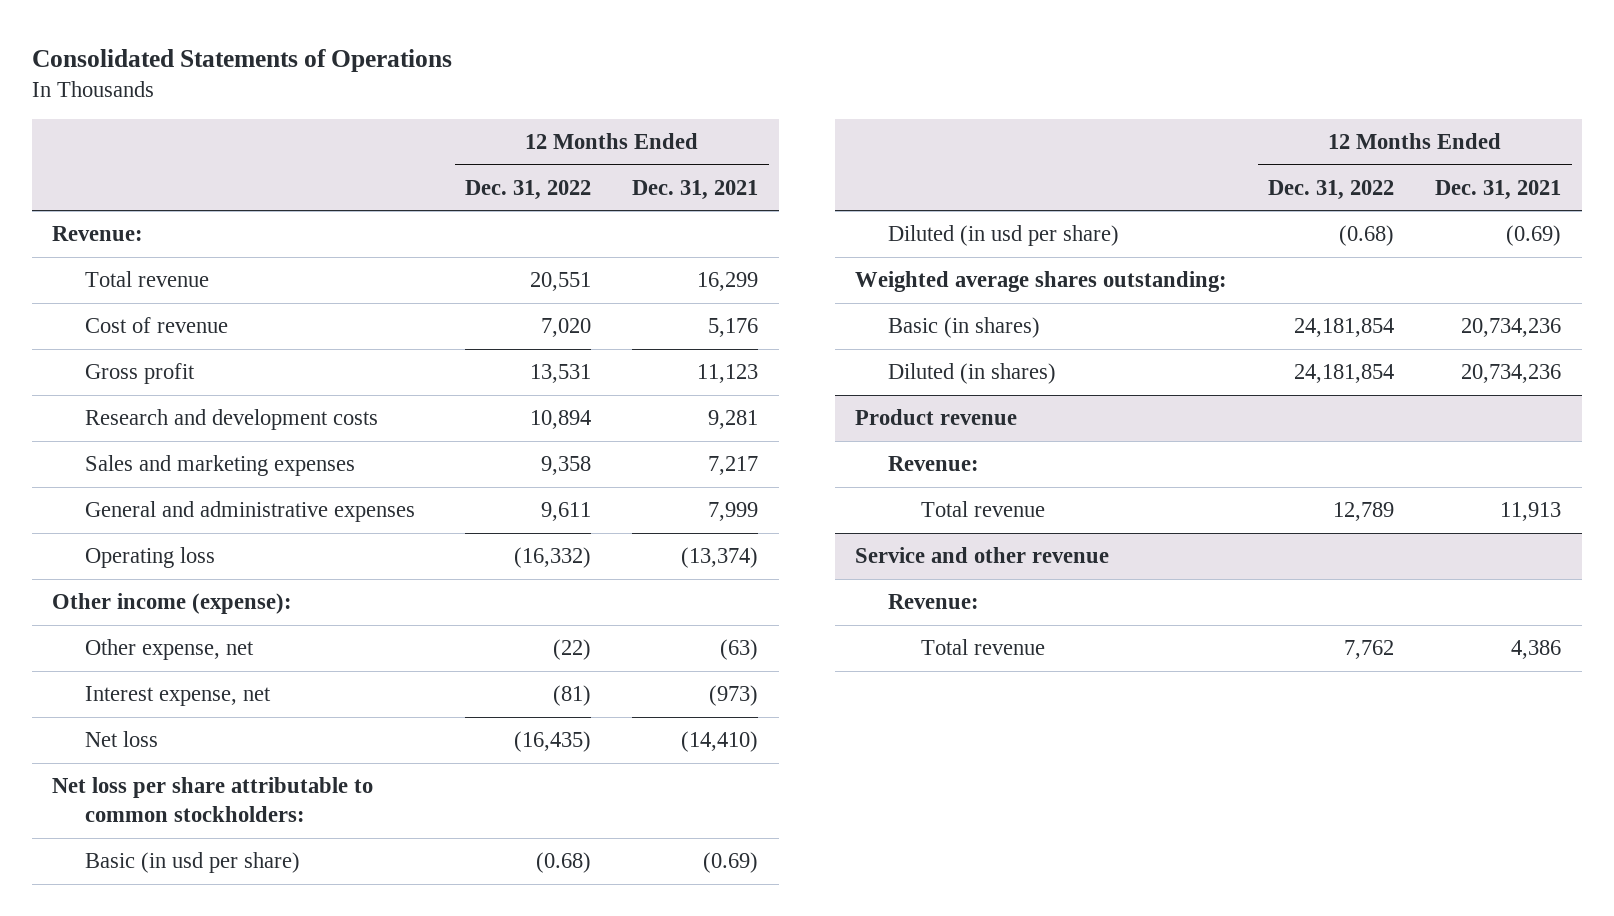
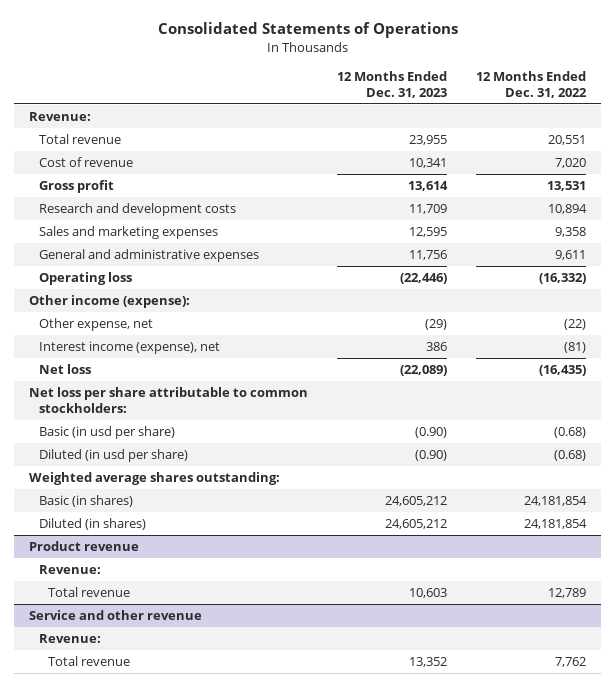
[632,179,759,200] Dec. 31, 2021 -> none
none -> [337,70,448,98] 12 Months Ended Dec. 31, 2023
[85,686,272,707] Interest expense, net -> [38,341,220,355] Interest income (expense), net

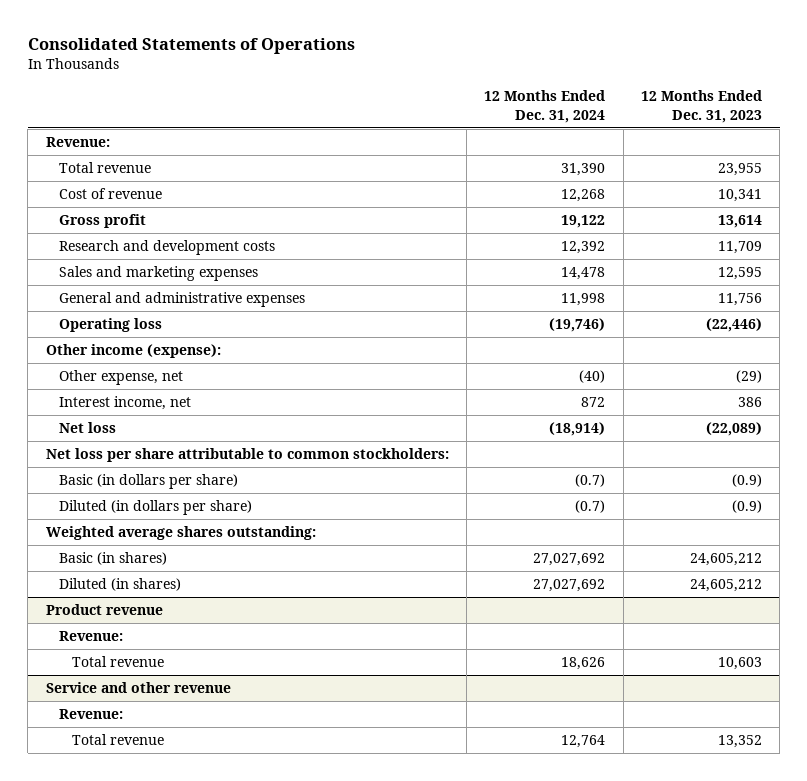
[476,70,588,98] 12 Months Ended Dec. 31, 2022 -> none
none -> [484,90,606,123] 12 Months Ended Dec. 31, 2024
[38,341,220,355] Interest income (expense), net -> [59,396,192,411] Interest income, net
[38,426,175,440] Basic (in usd per share) -> [59,474,239,490] Basic (in dollars per share)
[415,427,448,439] (0.90) -> [731,474,762,488] (0.9)
[38,449,188,463] Diluted (in usd per share) -> [59,500,253,516] Diluted (in dollars per share)
[415,450,448,462] (0.90) -> [731,500,762,514] (0.9)

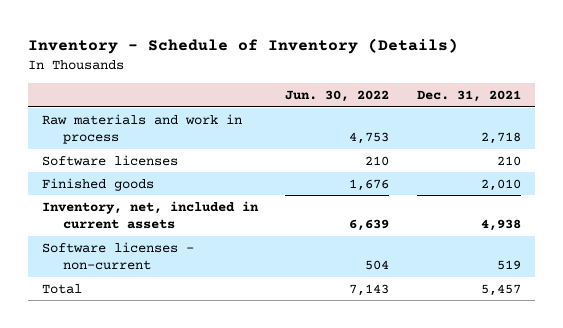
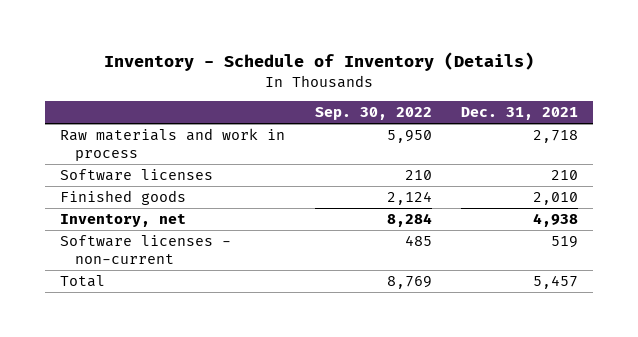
[285,90,390,103] Jun. 30, 2022 -> none
none -> [314,106,432,120] Sep. 30, 2022
[41,200,259,229] Inventory, net, included in current assets -> [59,214,186,228] Inventory, net

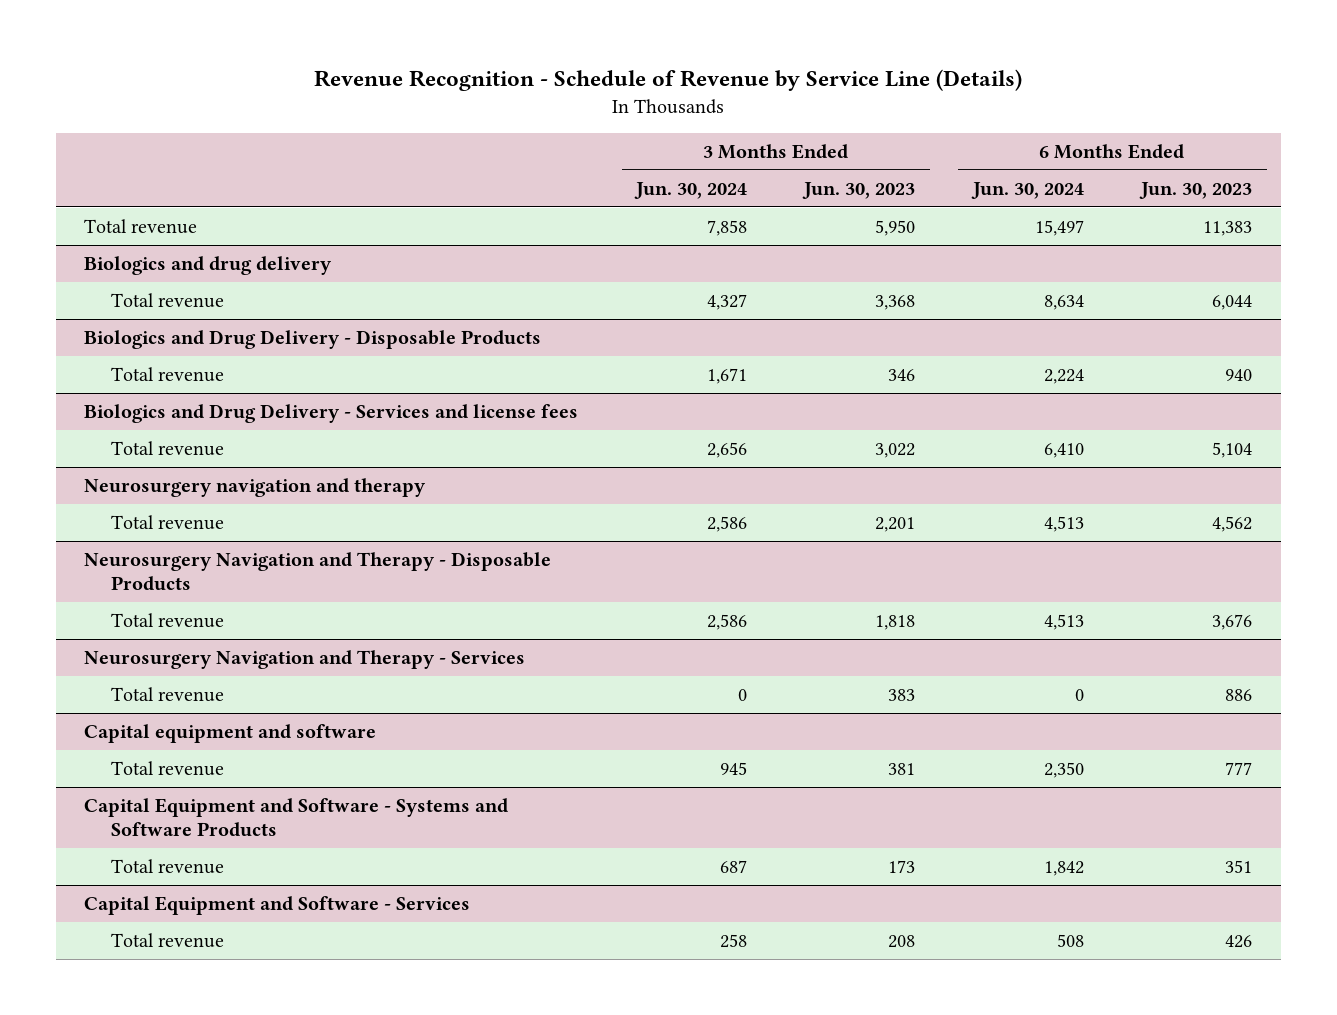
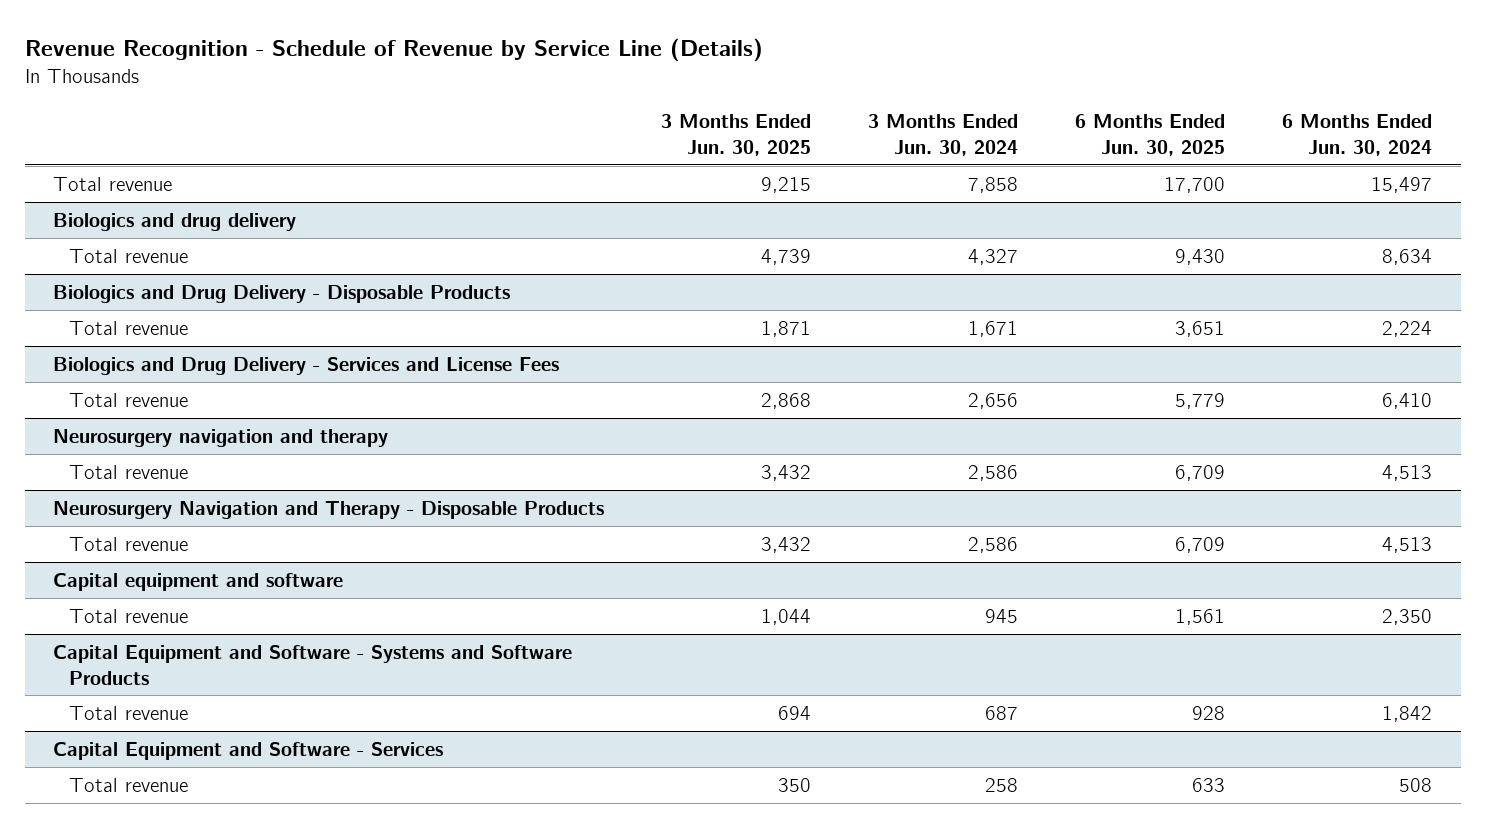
[802,181,916,199] Jun. 30, 2023 -> none
[1139,181,1253,199] Jun. 30, 2023 -> none
none -> [661,114,812,157] 3 Months Ended Jun. 30, 2025
none -> [1075,114,1226,157] 6 Months Ended Jun. 30, 2025
[84,403,579,423] Biologics and Drug Delivery - Services and license fees -> [53,356,560,375] Biologics and Drug Delivery - Services and License Fees
[84,649,526,669] Neurosurgery Navigation and Therapy - Services -> none
[111,686,225,702] Total revenue -> none

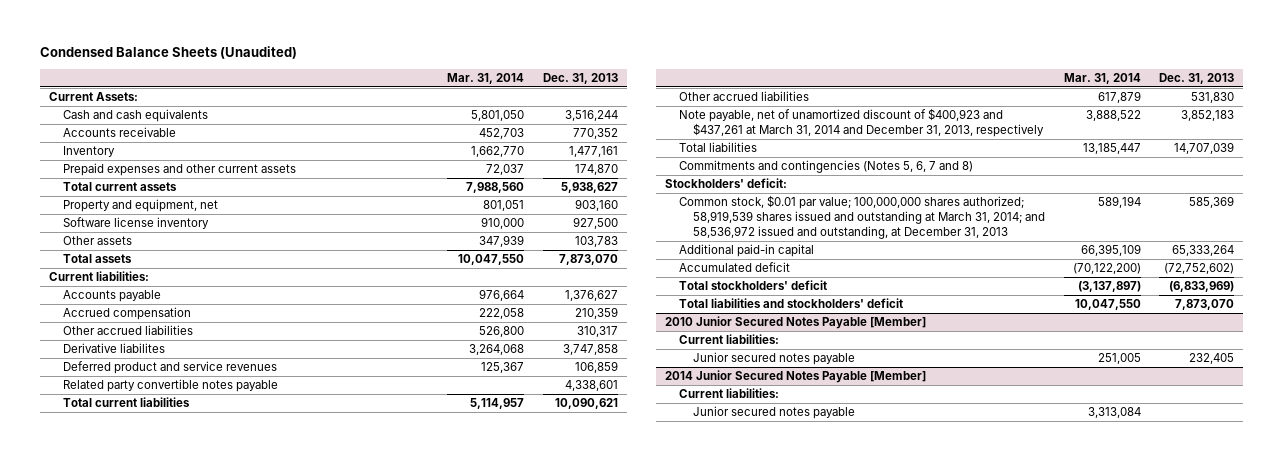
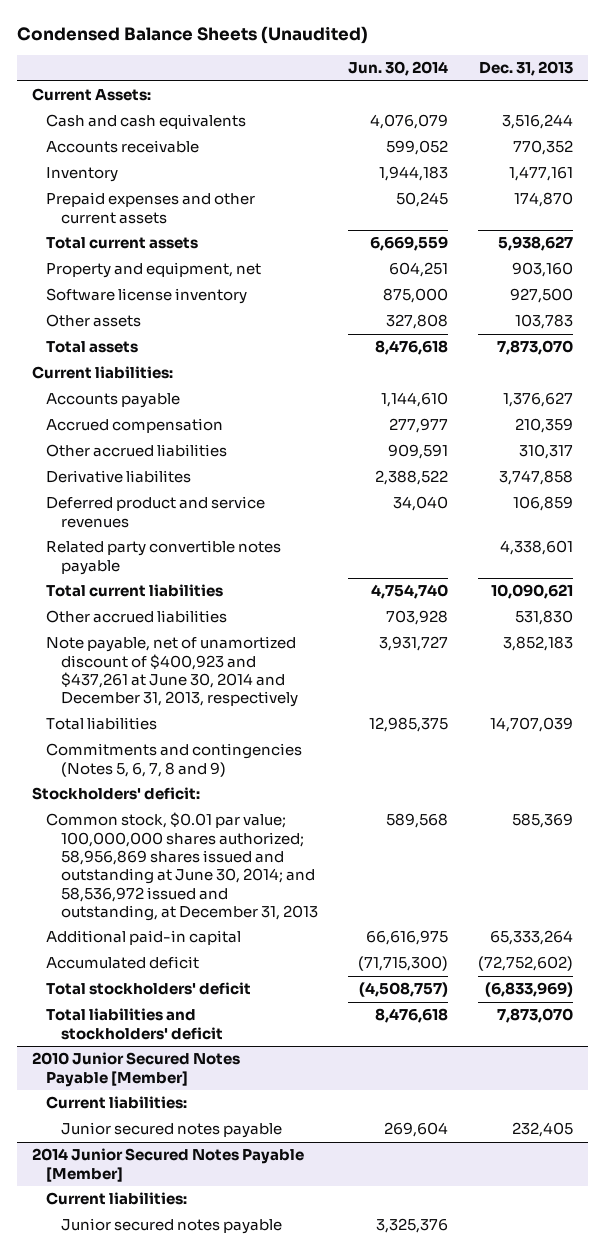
[447,73,525,85] Mar. 31, 2014 -> none
none -> [347,61,448,77] Jun. 30, 2014
[679,108,1045,137] Note payable, net of unamortized discount of $400,923 and $437,261 at March 31, 2014 and December 31, 2013, respectively -> [46,636,298,708] Note payable, net of unamortized discount of $400,923 and $437,261 at June 30, 2014 and December 31, 2013, respectively
[679,160,974,174] Commitments and contingencies (Notes 5, 6, 7 and 8) -> [46,743,303,777] Commitments and contingencies (Notes 5, 6, 7, 8 and 9)
[679,195,1046,239] Common stock, $0.01 par value; 100,000,000 shares authorized; 58,919,539 shares issued and outstanding at March 31, 2014; and 58,536,972 issued and outstanding, at December 31, 2013 -> [46,812,318,921] Common stock, $0.01 par value; 100,000,000 shares authorized; 58,956,869 shares issued and outstanding at June 30, 2014; and 58,536,972 issued and outstanding, at December 31, 2013

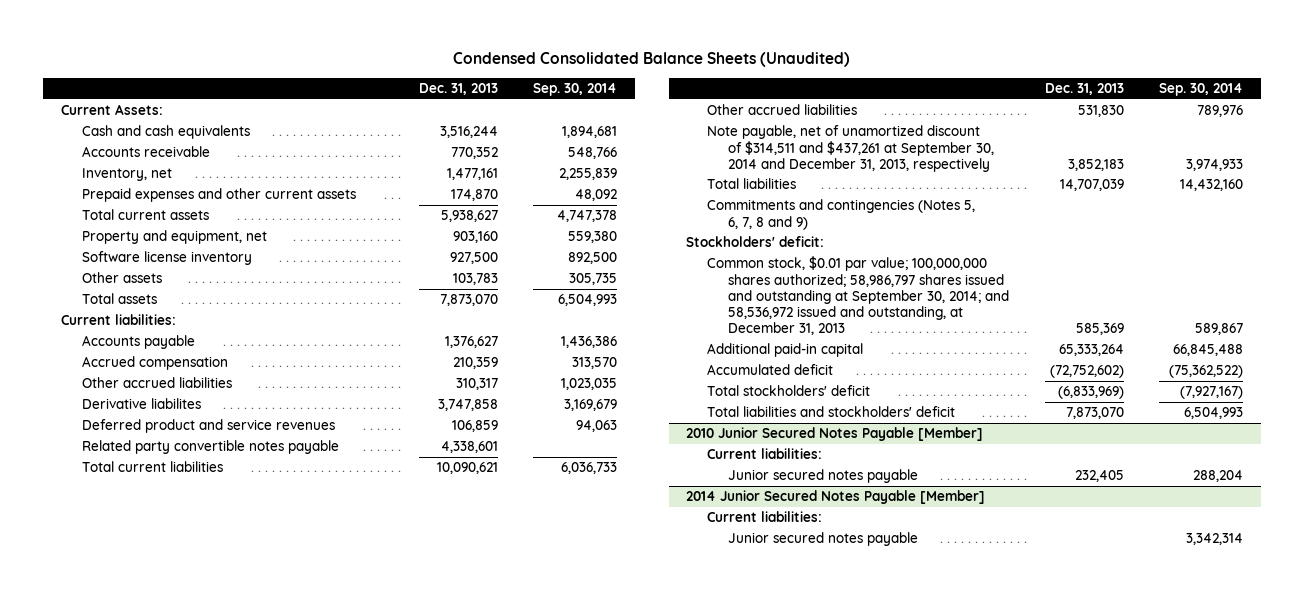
[16,25,368,44] Condensed Balance Sheets (Unaudited) -> [452,52,850,68] Condensed Consolidated Balance Sheets (Unaudited)
[347,61,448,77] Jun. 30, 2014 -> none
none -> [533,83,618,97] Sep. 30, 2014
[46,167,119,183] Inventory -> [81,168,172,182] Inventory, net
[46,636,298,708] Note payable, net of unamortized discount of $400,923 and $437,261 at June 30, 2014 and December 31, 2013, respectively -> [707,125,995,172] Note payable, net of unamortized discount of $314,511 and $437,261 at September 30, 2014 and December 31, 2013, respectively
[46,812,318,921] Common stock, $0.01 par value; 100,000,000 shares authorized; 58,956,869 shares issued and outstanding at June 30, 2014; and 58,536,972 issued and outstanding, at December 31, 2013 -> [707,256,1010,335] Common stock, $0.01 par value; 100,000,000 shares authorized; 58,986,797 shares issued and outstanding at September 30, 2014; and 58,536,972 issued and outstanding, at December 31, 2013

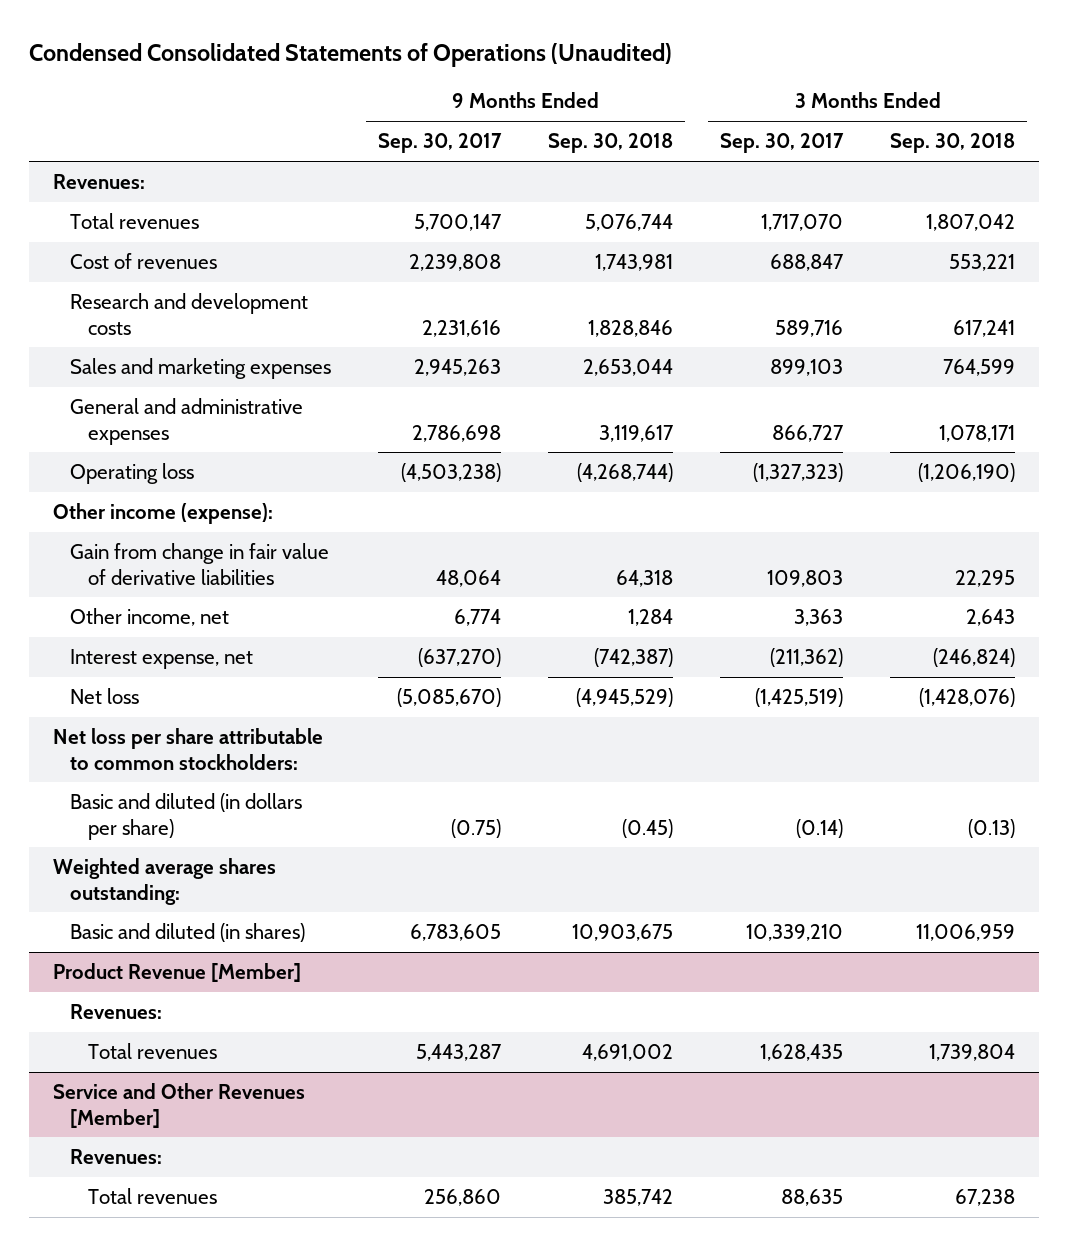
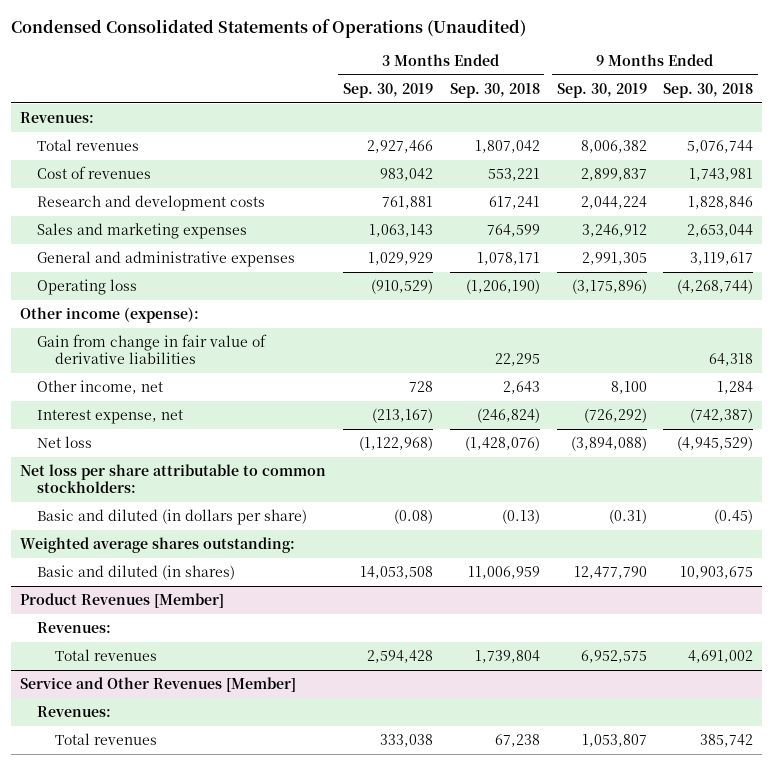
[378,133,503,154] Sep. 30, 2017 -> none
[720,133,845,154] Sep. 30, 2017 -> none
none -> [342,82,433,98] Sep. 30, 2019
none -> [556,82,647,98] Sep. 30, 2019
[52,963,301,983] Product Revenue [Member] -> [19,593,224,609] Product Revenues [Member]

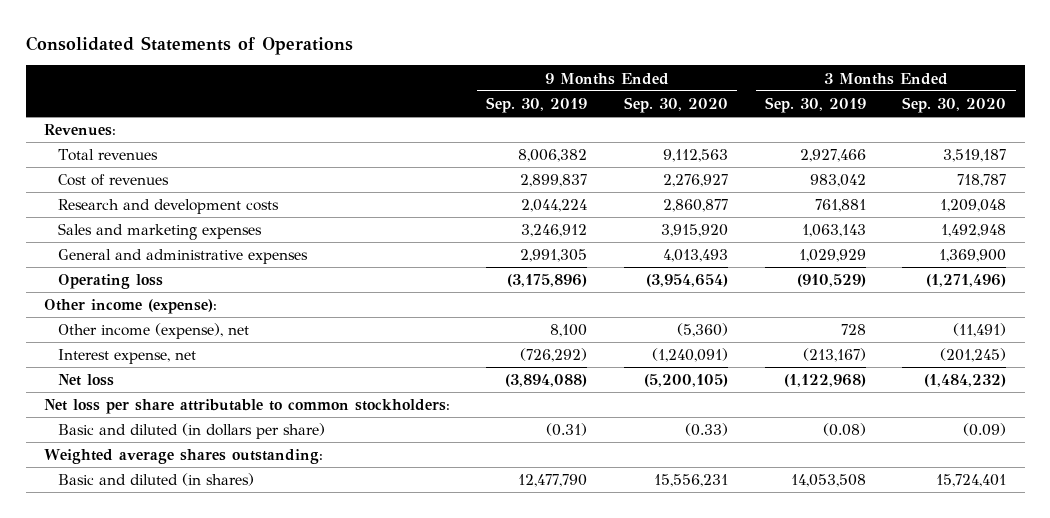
[11,18,527,38] Condensed Consolidated Statements of Operations (Unaudited) -> [25,35,353,55] Consolidated Statements of Operations
[449,82,540,98] Sep. 30, 2018 -> none
[663,82,754,98] Sep. 30, 2018 -> none
none -> [624,96,729,113] Sep. 30, 2020
none -> [902,96,1007,113] Sep. 30, 2020
[37,334,268,364] Gain from change in fair value of derivative liabilities -> none
[37,380,164,395] Other income, net -> [58,323,250,340] Other income (expense), net
[19,593,224,609] Product Revenues [Member] -> none
[37,622,112,634] Revenues: -> none
[54,649,157,662] Total revenues -> none
[19,677,296,693] Service and Other Revenues [Member] -> none
[37,706,112,718] Revenues: -> none
[54,733,157,746] Total revenues -> none

